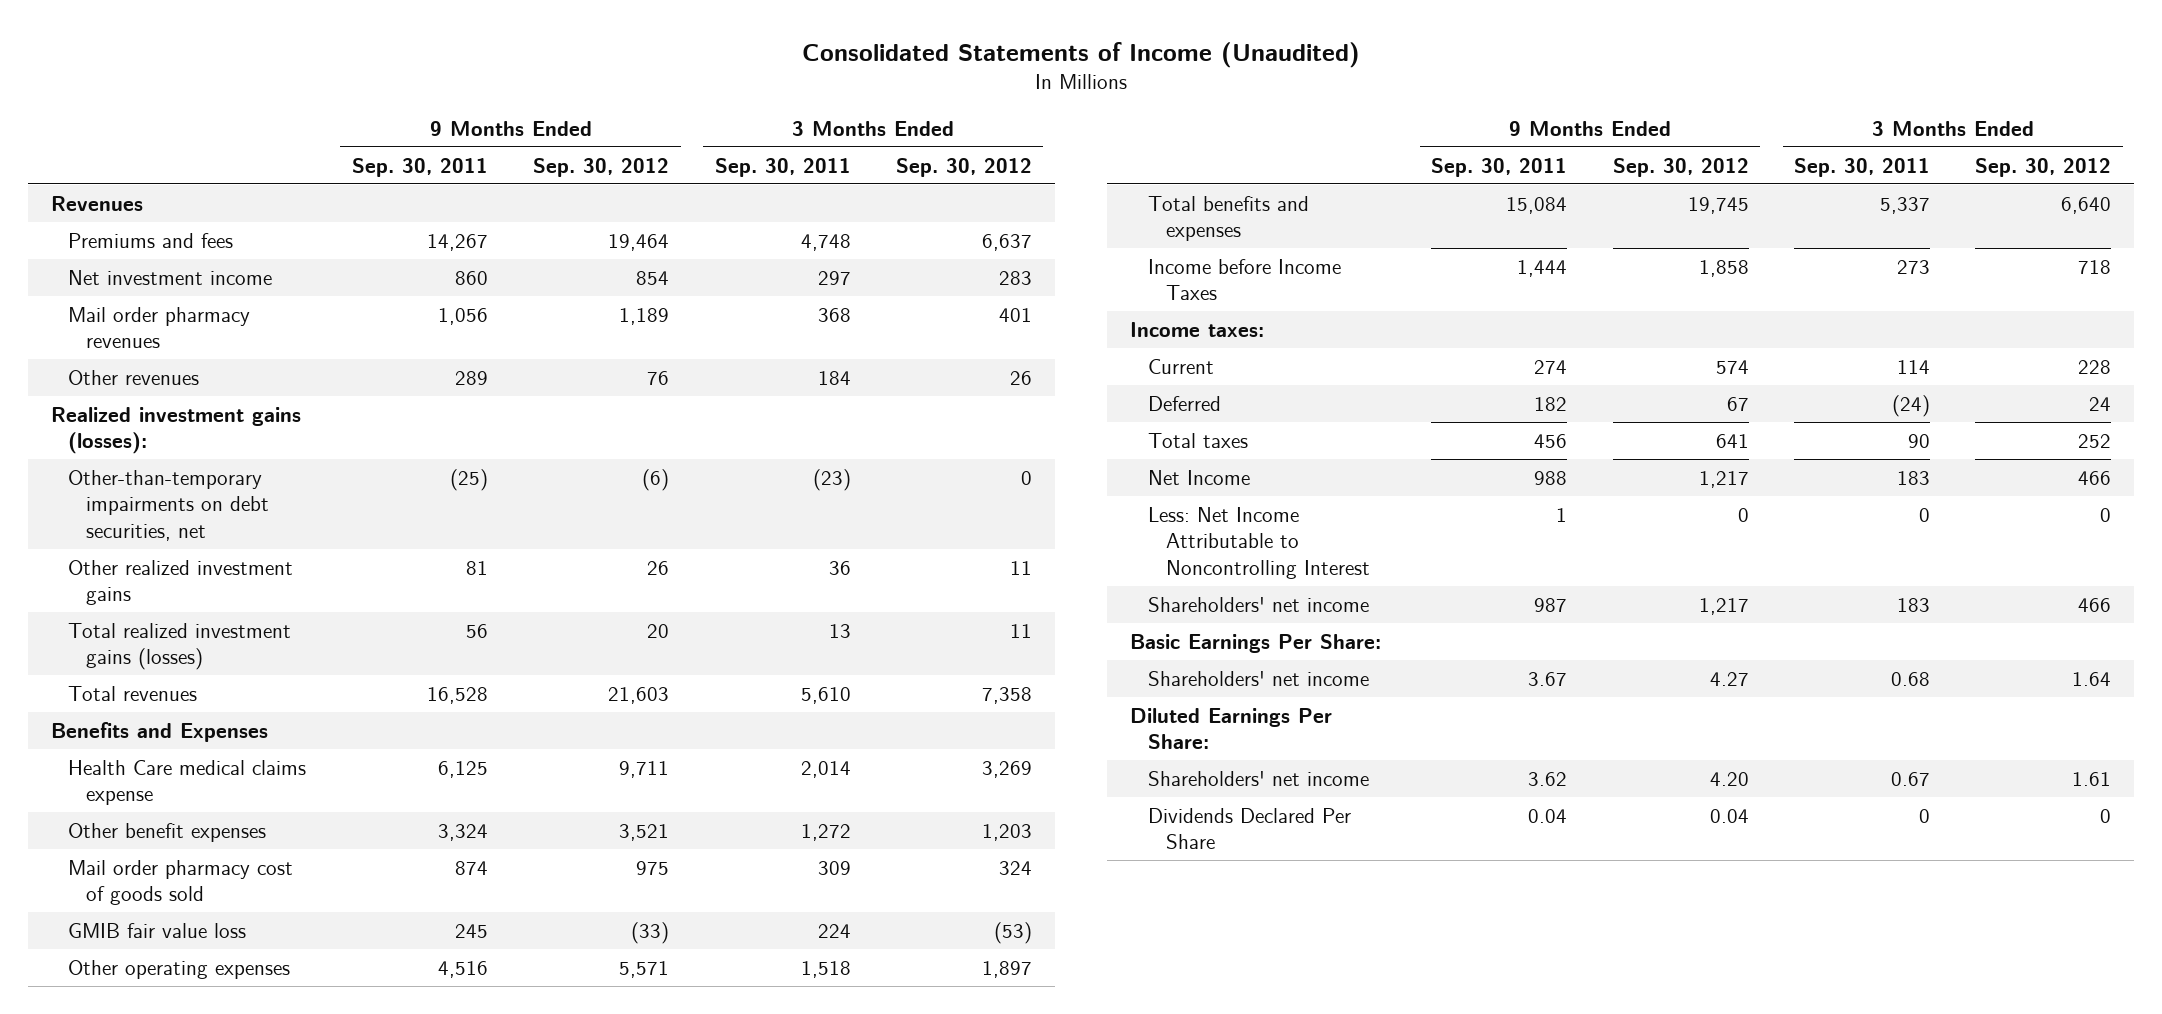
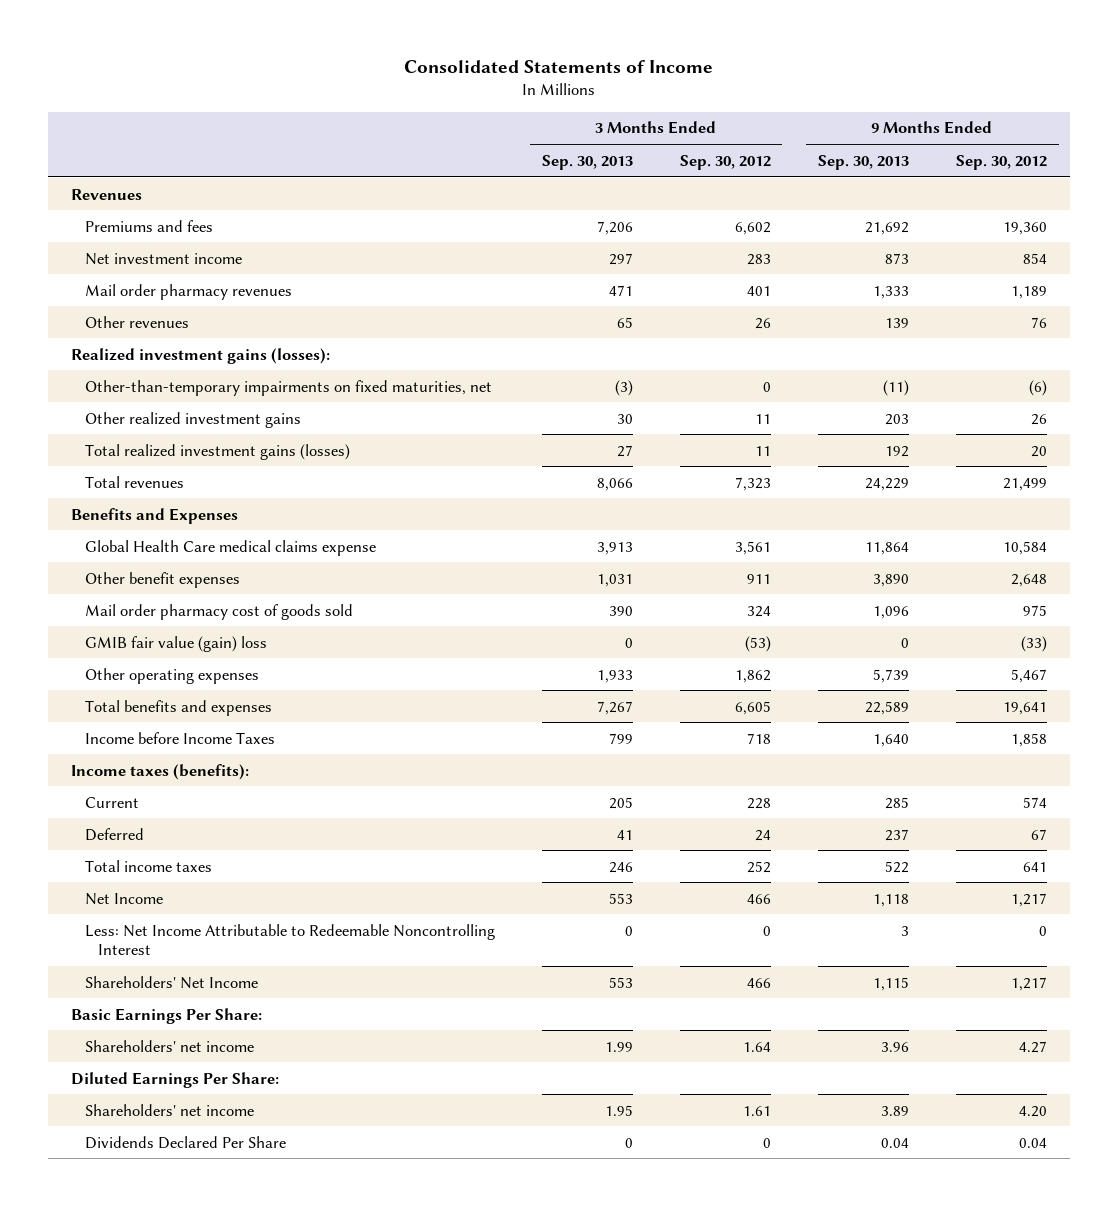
[801,41,1360,68] Consolidated Statements of Income (Unaudited) -> [404,60,714,74] Consolidated Statements of Income
[351,157,488,177] Sep. 30, 2011 -> none
[714,157,851,177] Sep. 30, 2011 -> none
none -> [541,154,633,170] Sep. 30, 2013
none -> [817,154,909,170] Sep. 30, 2013
[608,233,670,251] 19,464 -> [1002,221,1047,235] 19,360
[981,233,1032,251] 6,637 -> [734,221,771,235] 6,602
[68,469,270,541] Other-than-temporary impairments on debt securities, net -> [84,379,492,396] Other-than-temporary impairments on fixed maturities, net
[608,686,670,704] 21,603 -> [1002,477,1047,491] 21,499
[981,686,1032,704] 7,358 -> [734,476,771,491] 7,323
[68,759,307,806] Health Care medical claims expense -> [84,539,376,556] Global Health Care medical claims expense
[619,760,670,778] 9,711 -> [1002,540,1047,555] 10,584
[981,760,1032,778] 3,269 -> [734,540,771,555] 3,561
[619,823,670,841] 3,521 -> [1010,573,1047,587] 2,648
[981,823,1032,841] 1,203 -> [746,573,771,584] 911
[68,922,247,938] GMIB fair value loss -> [84,635,267,652] GMIB fair value (gain) loss
[619,960,670,978] 5,571 -> [1010,668,1047,683] 5,467
[981,960,1032,978] 1,897 -> [734,669,771,683] 1,862
[1687,196,1749,214] 19,745 -> [1002,701,1047,715] 19,641
[2061,196,2112,214] 6,640 -> [734,700,771,715] 6,605
[1130,321,1265,337] Income taxes: -> [71,763,250,780] Income taxes (benefits):
[1147,432,1248,448] Total taxes -> [84,859,212,872] Total income taxes
[1147,506,1370,579] Less: Net Income Attributable to Noncontrolling Interest -> [84,923,495,956] Less: Net Income Attributable to Redeemable Noncontrolling Interest
[1147,596,1369,612] Shareholders' net income -> [84,975,258,989] Shareholders' Net Income

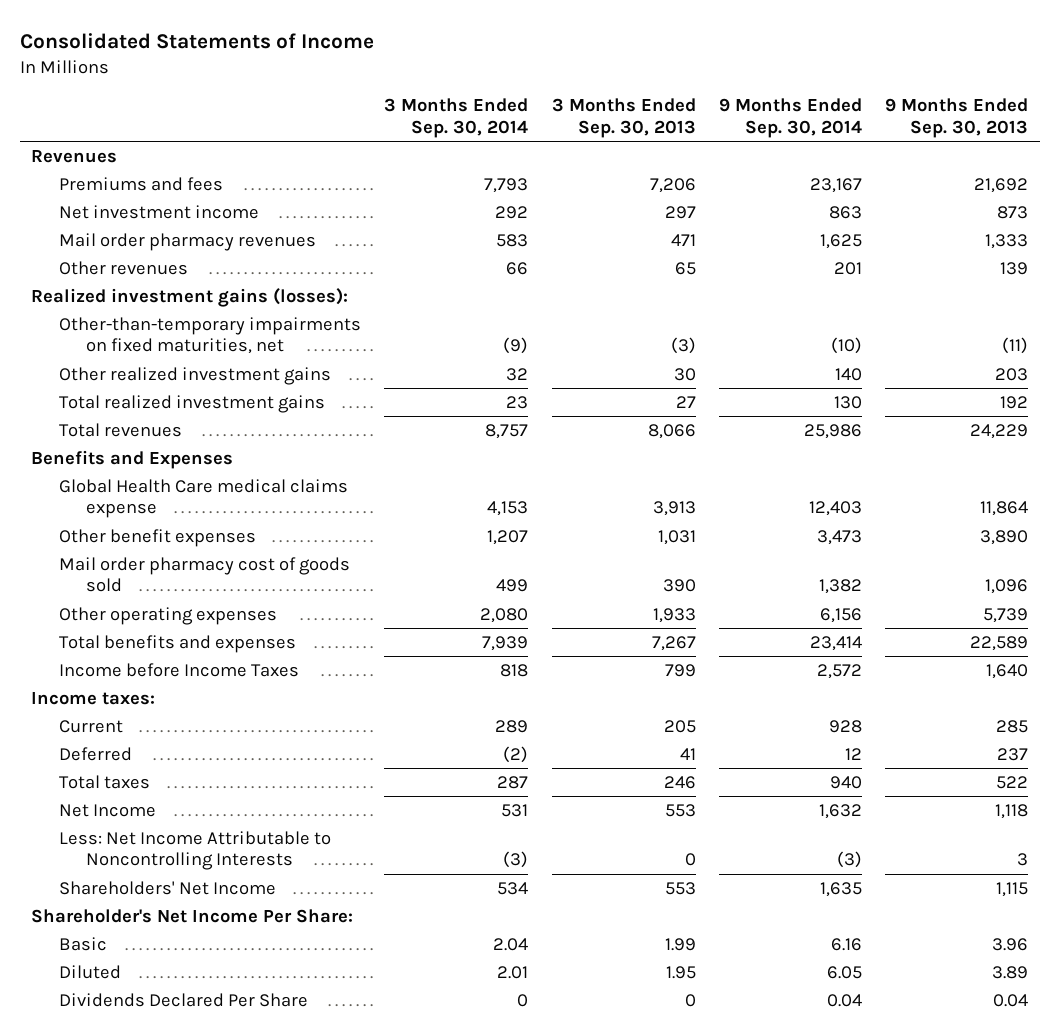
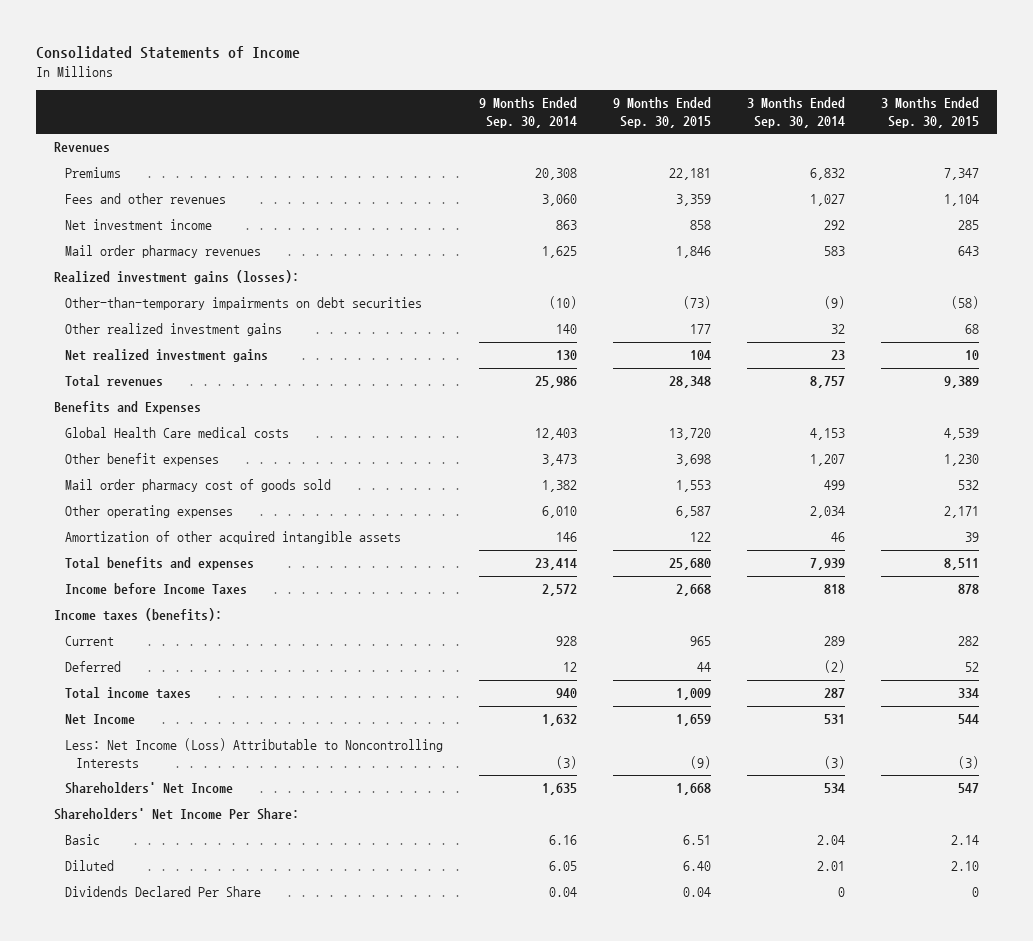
[551,98,696,138] 3 Months Ended Sep. 30, 2013 -> none
[885,98,1029,138] 9 Months Ended Sep. 30, 2013 -> none
none -> [613,97,712,128] 9 Months Ended Sep. 30, 2015
none -> [881,97,980,128] 3 Months Ended Sep. 30, 2015
[58,176,223,191] Premiums and fees -> none
none -> [64,167,121,179] Premiums
none -> [64,193,226,205] Fees and other revenues
[58,260,188,275] Other revenues -> none
[58,316,361,355] Other-than-temporary impairments on fixed maturities, net -> [64,297,422,311] Other-than-temporary impairments on debt securities
[58,394,325,413] Total realized investment gains -> [64,349,268,363] Net realized investment gains
[58,478,348,519] Global Health Care medical claims expense -> [64,427,289,439] Global Health Care medical costs
[480,607,529,623] 2,080 -> [810,506,846,519] 2,034
[819,607,862,623] 6,156 -> [542,506,578,519] 6,010
none -> [64,531,401,545] Amortization of other acquired intangible assets
[31,691,156,705] Income taxes: -> [53,608,222,622] Income taxes (benefits):
[58,774,150,789] Total taxes -> [64,687,191,700] Total income taxes
[58,830,331,871] Less: Net Income Attributable to Noncontrolling Interests -> [64,738,443,768] Less: Net Income (Loss) Attributable to Noncontrolling Interests
[31,908,354,923] Shareholder's Net Income Per Share: -> [53,808,299,821] Shareholders' Net Income Per Share:

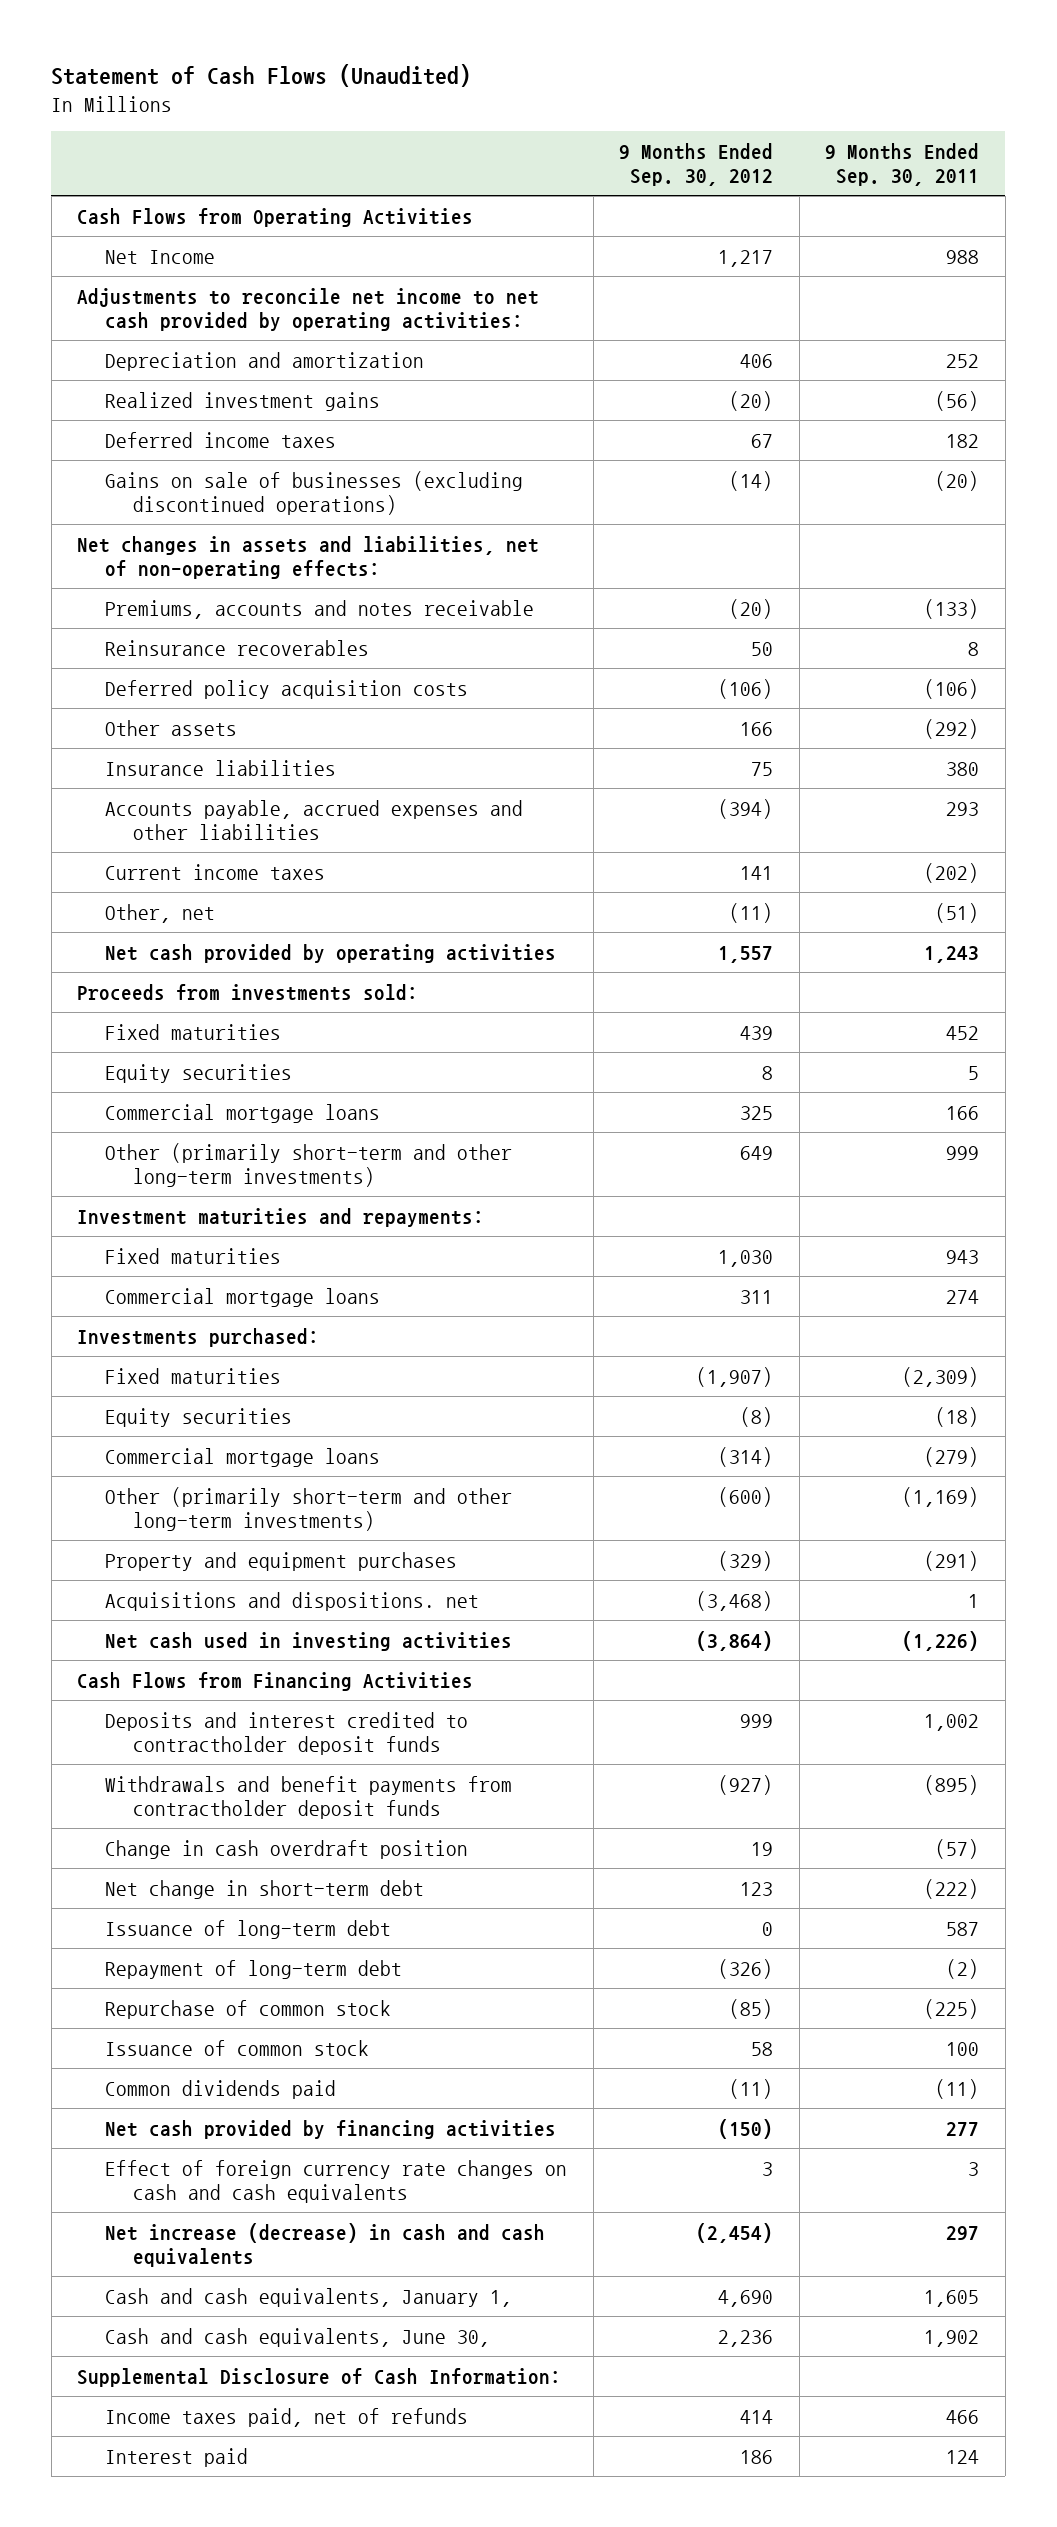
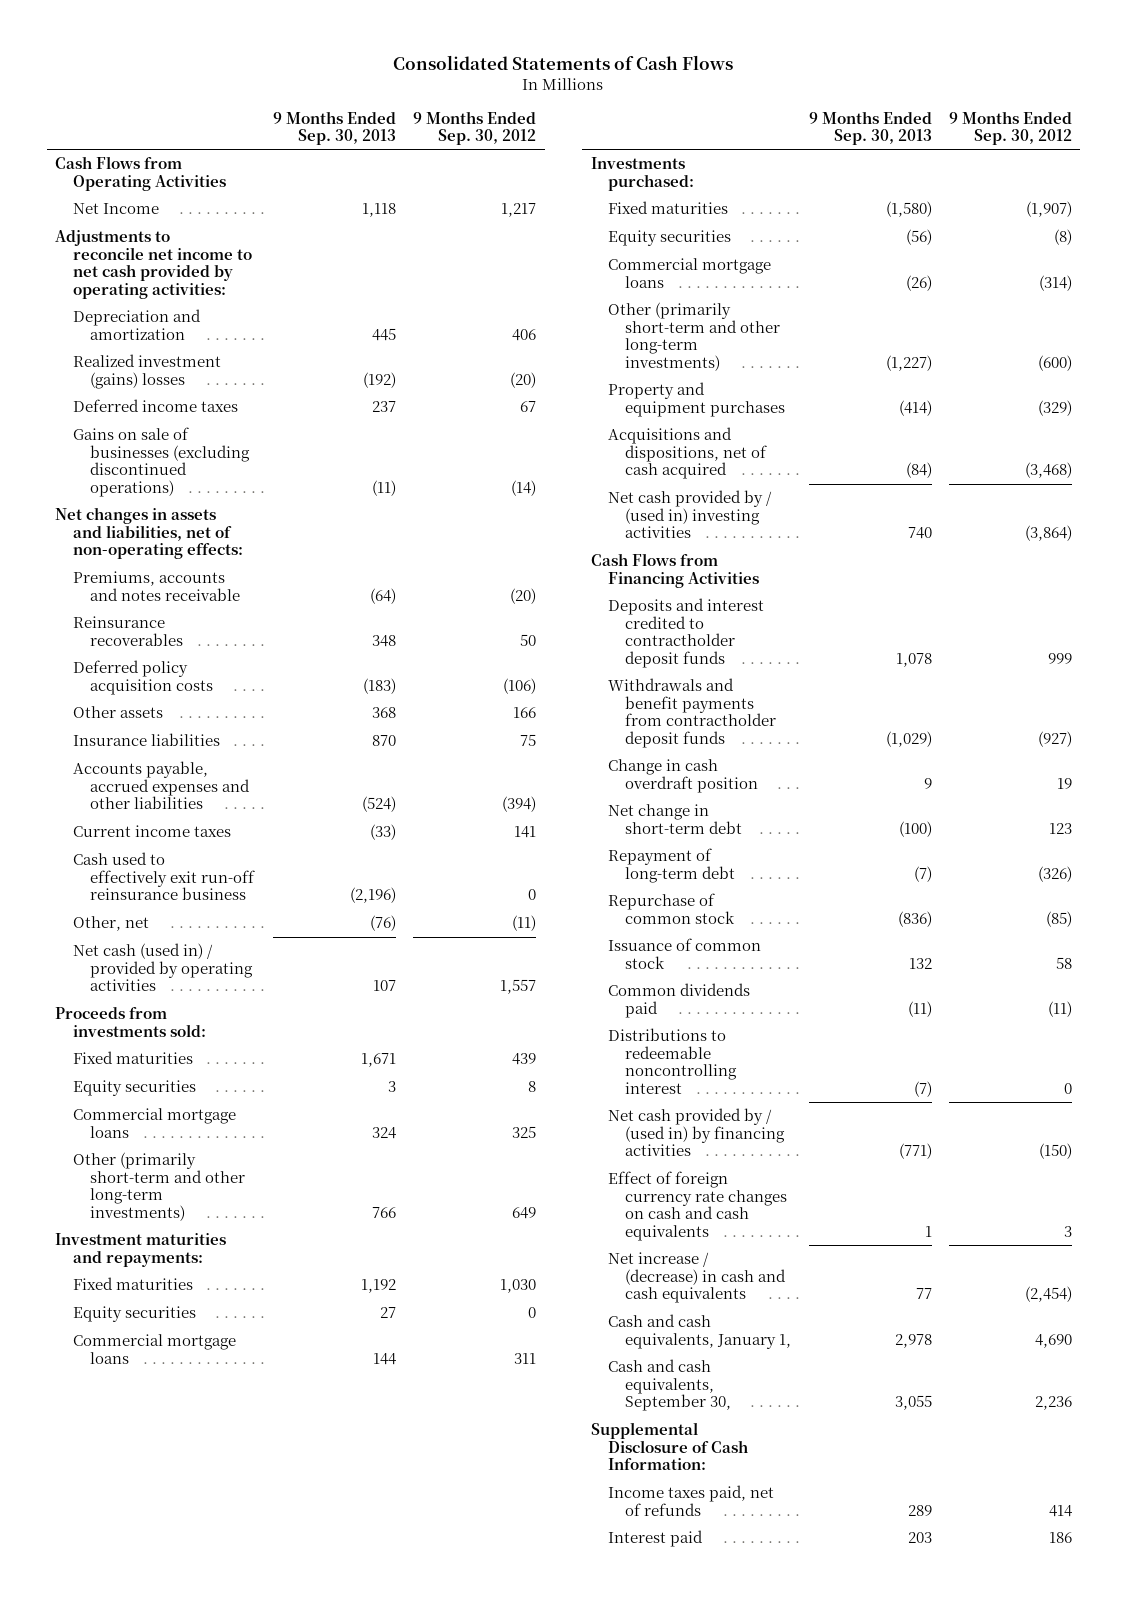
[51,64,472,88] Statement of Cash Flows (Unaudited) -> [393,54,734,70] Consolidated Statements of Cash Flows
[825,142,980,186] 9 Months Ended Sep. 30, 2011 -> none
none -> [273,110,397,146] 9 Months Ended Sep. 30, 2013
[105,391,381,411] Realized investment gains -> [72,354,221,389] Realized investment (gains) losses
none -> [72,852,255,901] Cash used to effectively exit run-off reinsurance business
[105,943,557,963] Net cash provided by operating activities -> [72,943,253,992] Net cash (used in) / provided by operating activities
none -> [72,1306,196,1323] Equity securities
[105,1591,480,1611] Acquisitions and dispositions. net -> [607,427,768,480] Acquisitions and dispositions, net of cash acquired
[105,1631,513,1651] Net cash used in investing activities -> [607,490,772,539] Net cash provided by / (used in) investing activities
[105,1919,392,1939] Issuance of long-term debt -> none
none -> [607,1028,738,1094] Distributions to redeemable noncontrolling interest
[105,2119,557,2139] Net cash provided by financing activities -> [607,1108,786,1157] Net cash provided by / (used in) by financing activities
[105,2222,546,2267] Net increase (decrease) in cash and cash equivalents -> [607,1252,787,1304] Net increase / (decrease) in cash and cash equivalents
[105,2327,491,2347] Cash and cash equivalents, June 30, -> [607,1359,732,1412] Cash and cash equivalents, September 30,

